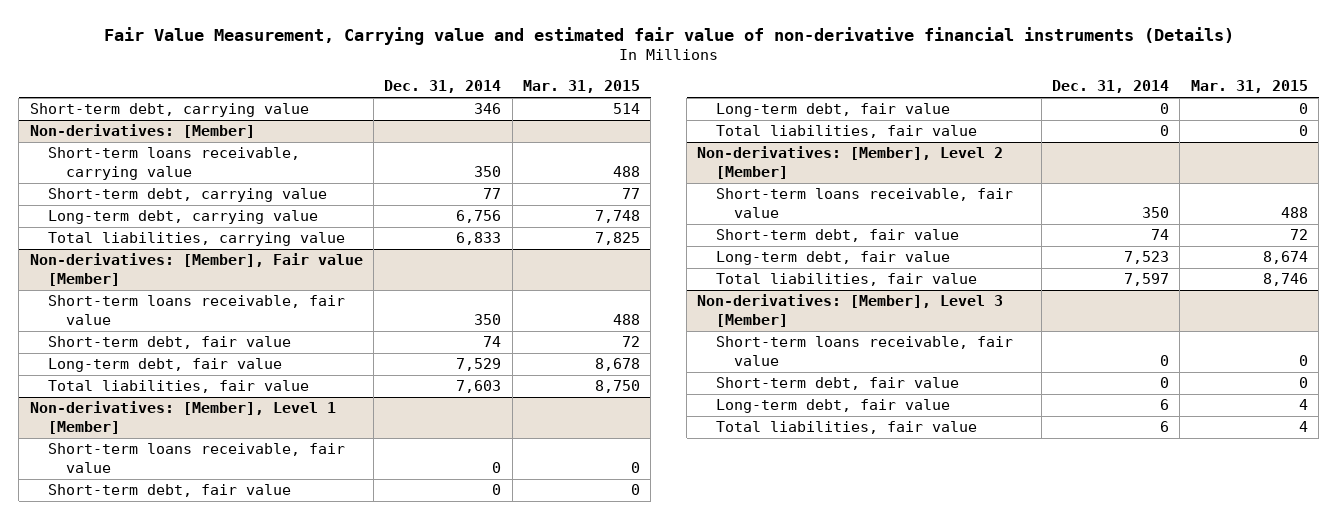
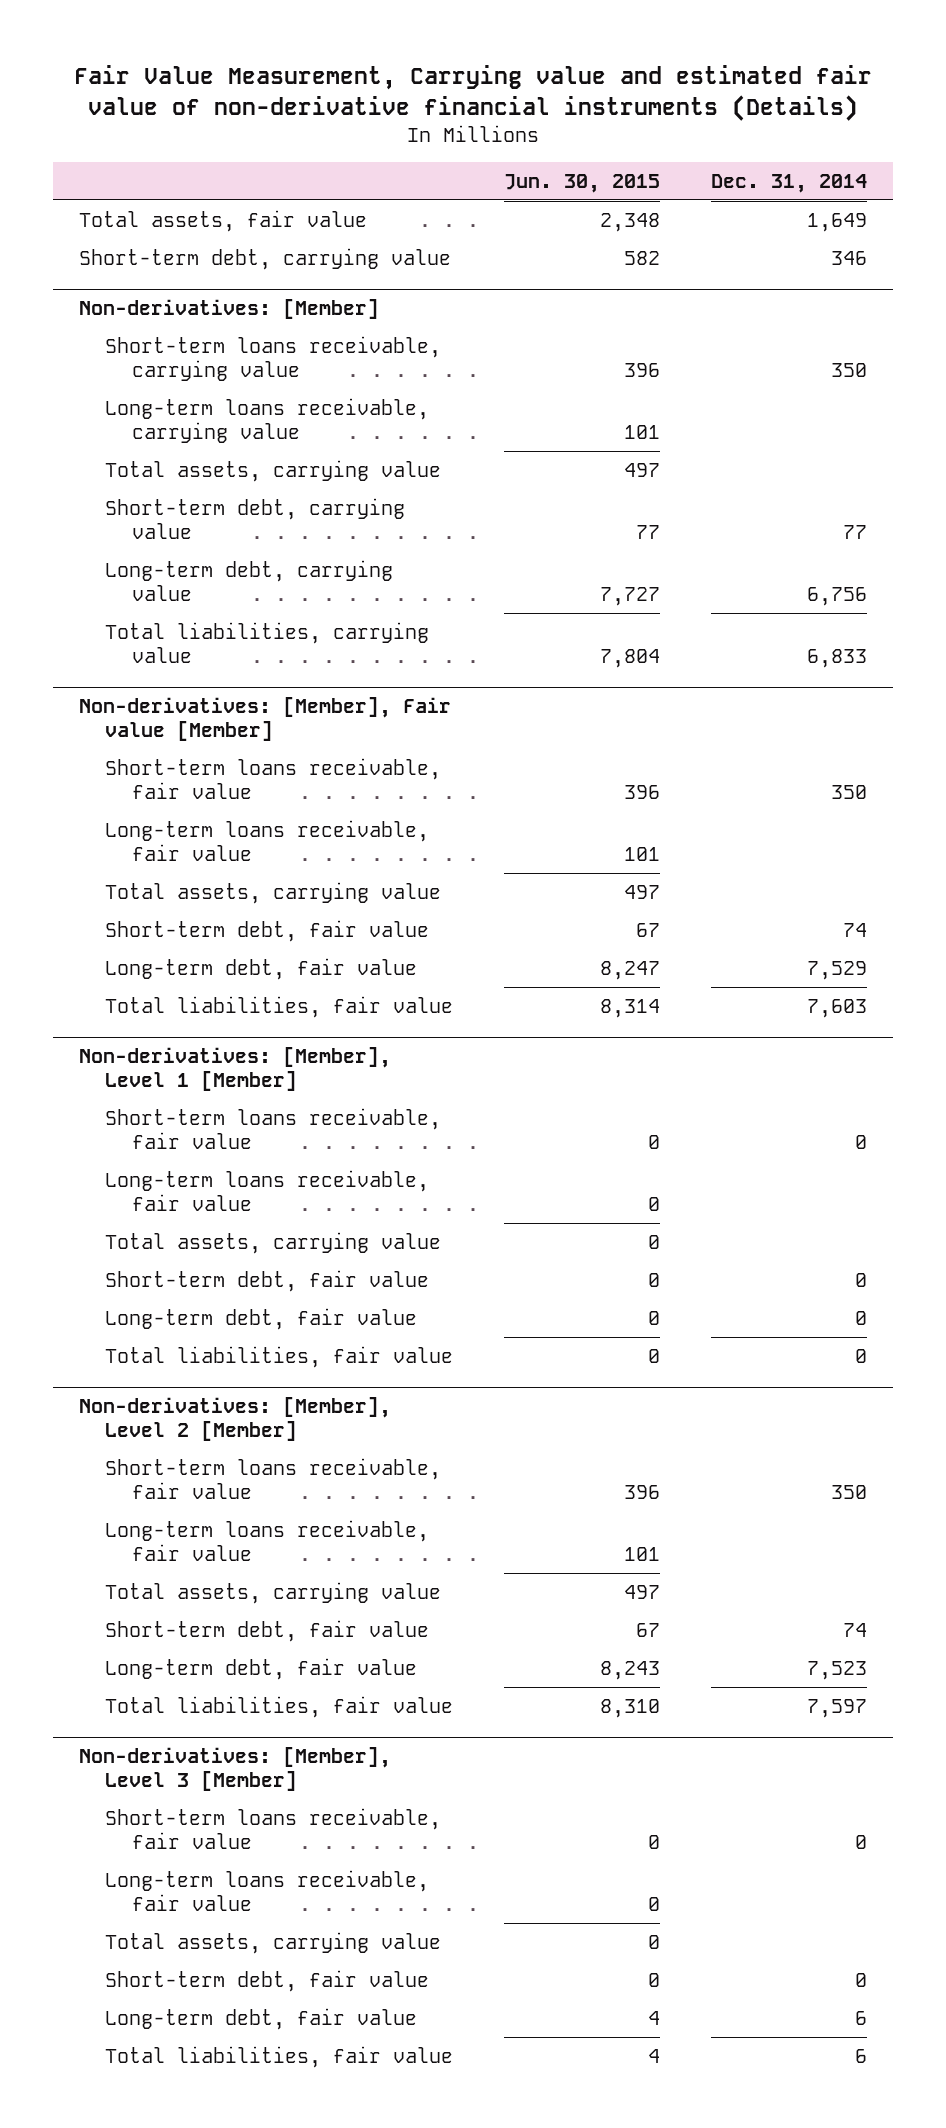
[522,80,640,94] Mar. 31, 2015 -> none
none -> [504,173,661,193] Jun. 30, 2015
none -> [78,210,367,233] Total assets, fair value
none -> [105,398,430,444] Long-term loans receivable, carrying value
none -> [105,460,442,483] Total assets, carrying value
none -> [105,820,430,862] Long-term loans receivable, fair value
none -> [105,882,442,905] Total assets, carrying value
none -> [105,1170,430,1212] Long-term loans receivable, fair value
none -> [105,1232,442,1255] Total assets, carrying value
none -> [105,1520,430,1562] Long-term loans receivable, fair value
none -> [105,1582,442,1605] Total assets, carrying value
none -> [105,1870,430,1912] Long-term loans receivable, fair value
none -> [105,1932,442,1955] Total assets, carrying value

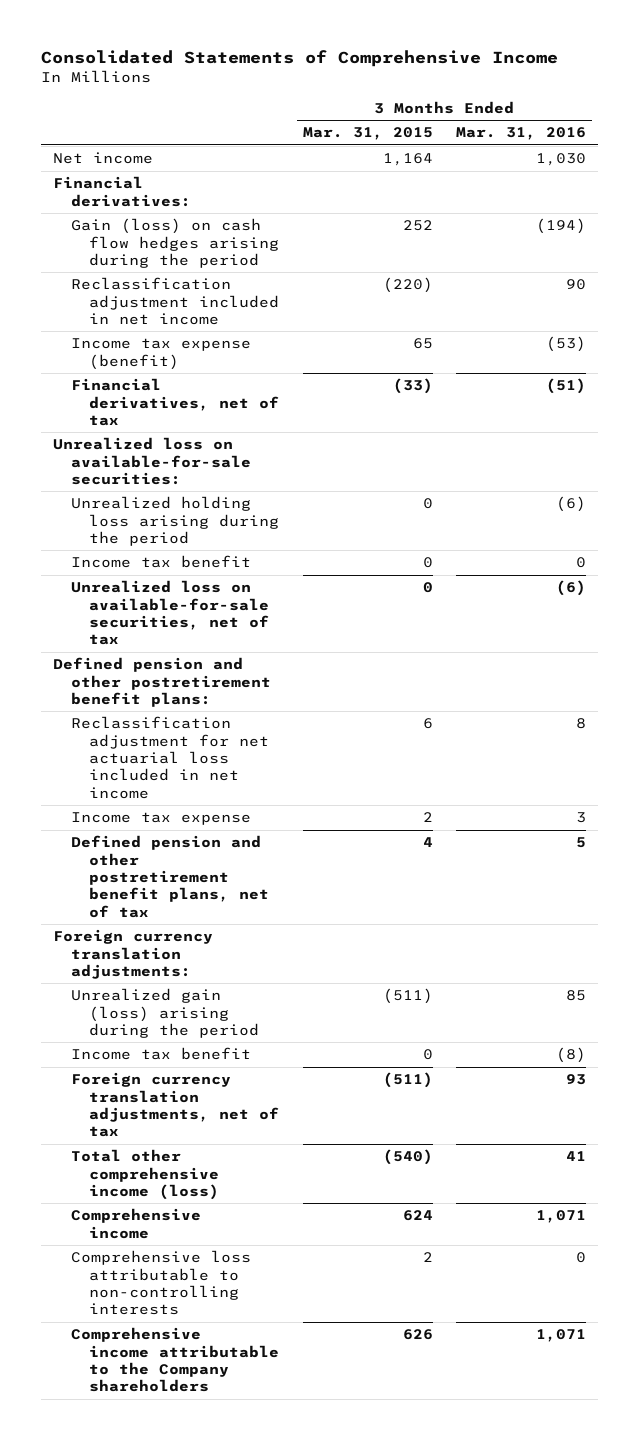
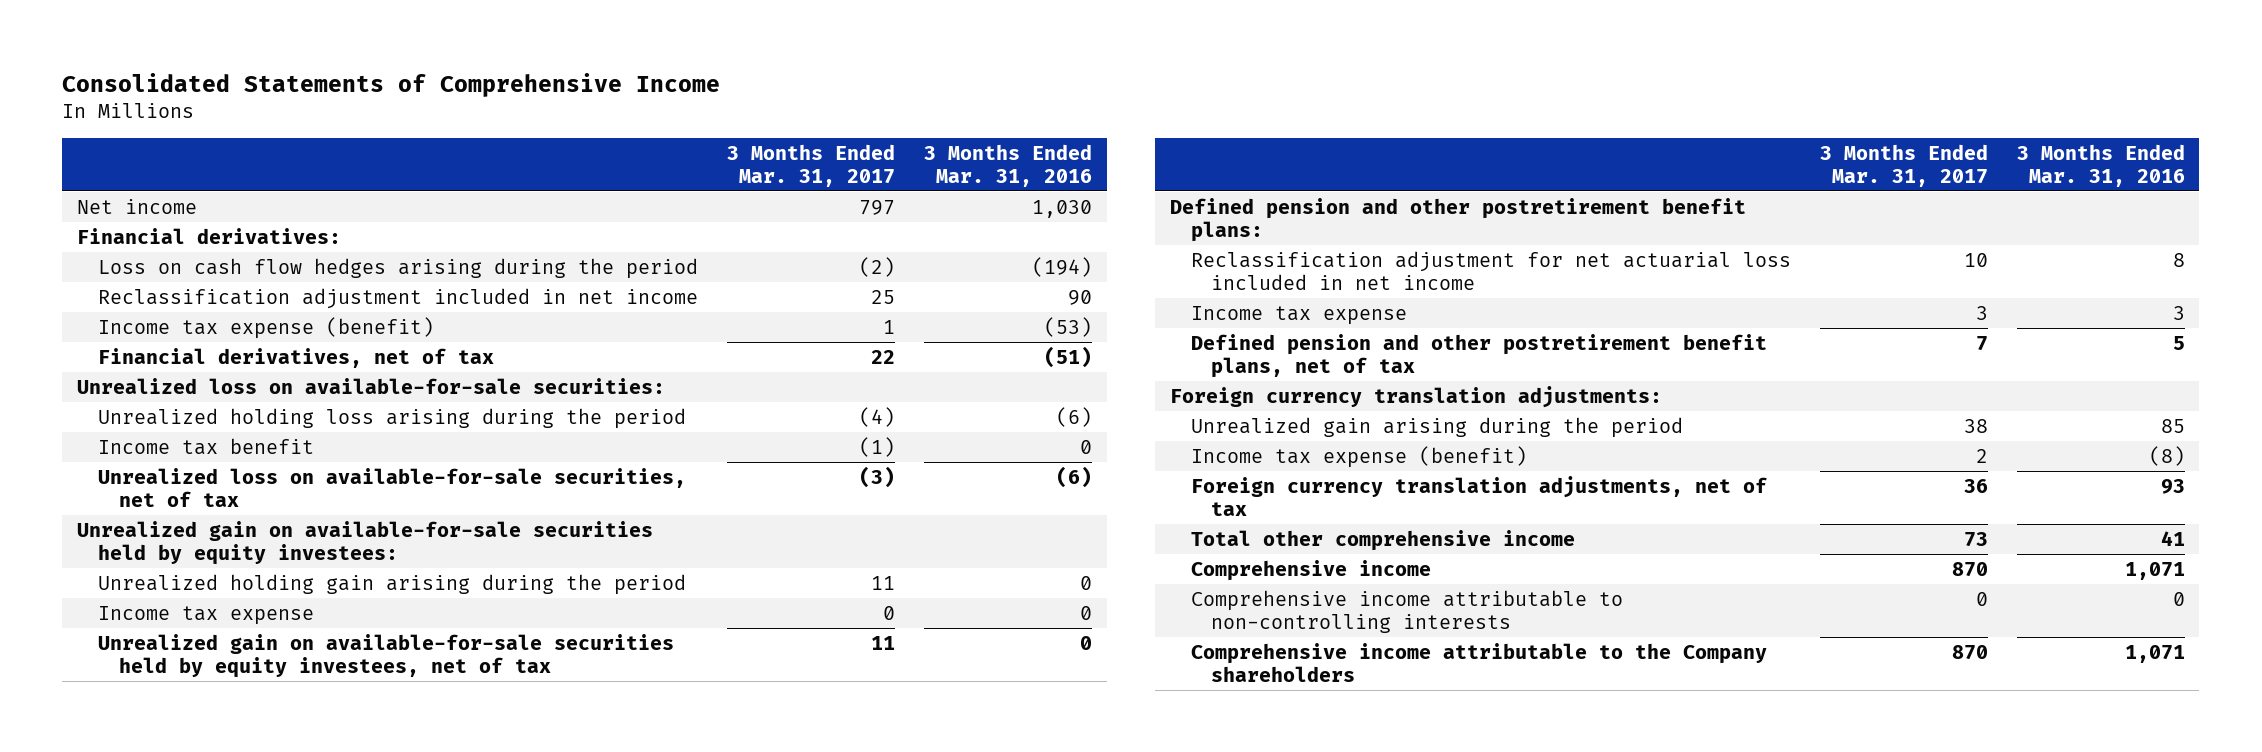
[302,127,433,141] Mar. 31, 2015 -> none
none -> [726,143,895,187] 3 Months Ended Mar. 31, 2017
[71,218,280,268] Gain (loss) on cash flow hedges arising during the period -> [97,257,698,279] Loss on cash flow hedges arising during the period
none -> [76,520,653,565] Unrealized gain on available-for-sale securities held by equity investees:
none -> [97,573,686,595] Unrealized holding gain arising during the period
none -> [97,605,314,625] Income tax expense
none -> [97,633,674,678] Unrealized gain on available-for-sale securities held by equity investees, net of tax
[71,988,260,1038] Unrealized gain (loss) arising during the period -> [1190,416,1683,438] Unrealized gain arising during the period
[71,1047,252,1061] Income tax benefit -> [1190,445,1527,468] Income tax expense (benefit)
[71,1149,220,1200] Total other comprehensive income (loss) -> [1190,529,1575,551] Total other comprehensive income
[71,1250,252,1316] Comprehensive loss attributable to non-controlling interests -> [1190,589,1623,633] Comprehensive income attributable to non-controlling interests

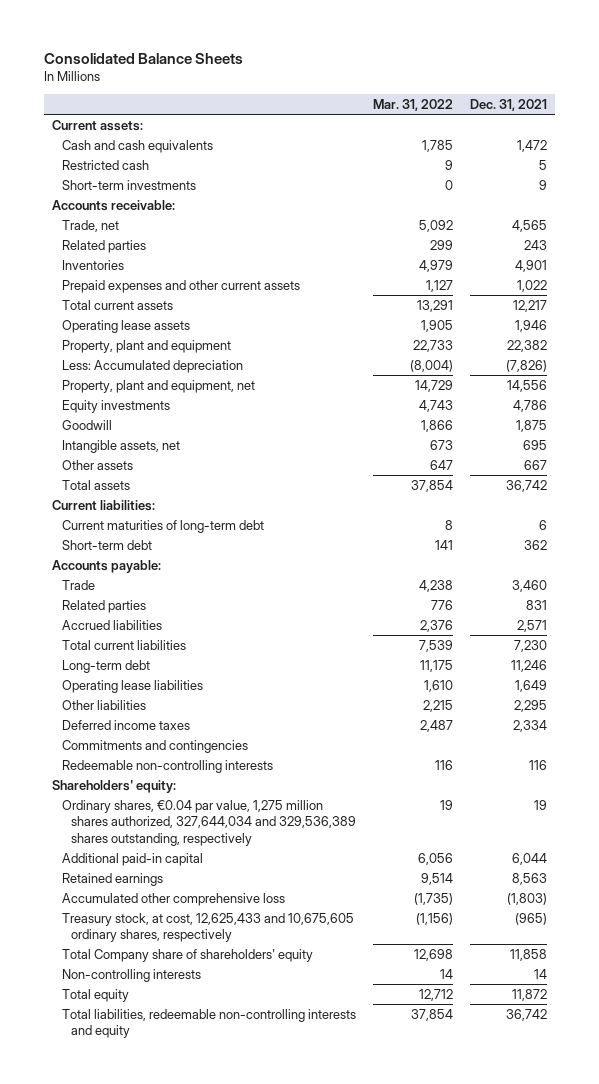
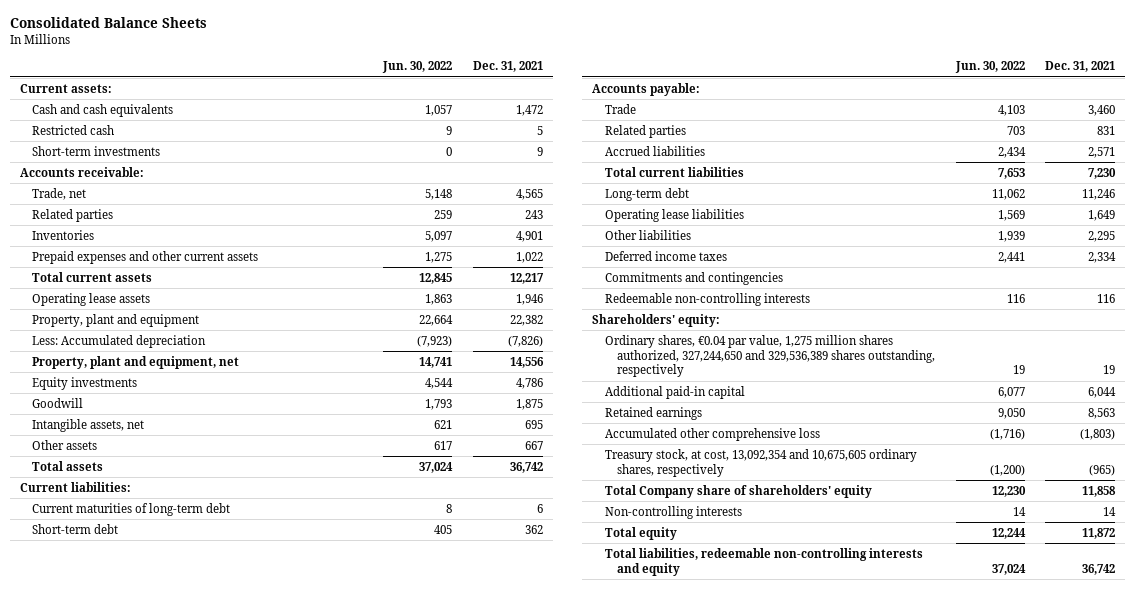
[372,99,453,112] Mar. 31, 2022 -> none
none -> [382,61,453,74] Jun. 30, 2022
[61,799,357,846] Ordinary shares, €0.04 par value, 1,275 million shares authorized, 327,644,034 and 329,536,389 shares outstanding, respectively -> [604,334,936,378] Ordinary shares, €0.04 par value, 1,275 million shares authorized, 327,244,650 and 329,536,389 shares outstanding, respectively
[61,912,354,943] Treasury stock, at cost, 12,625,433 and 10,675,605 ordinary shares, respectively -> [604,448,917,477] Treasury stock, at cost, 13,092,354 and 10,675,605 ordinary shares, respectively

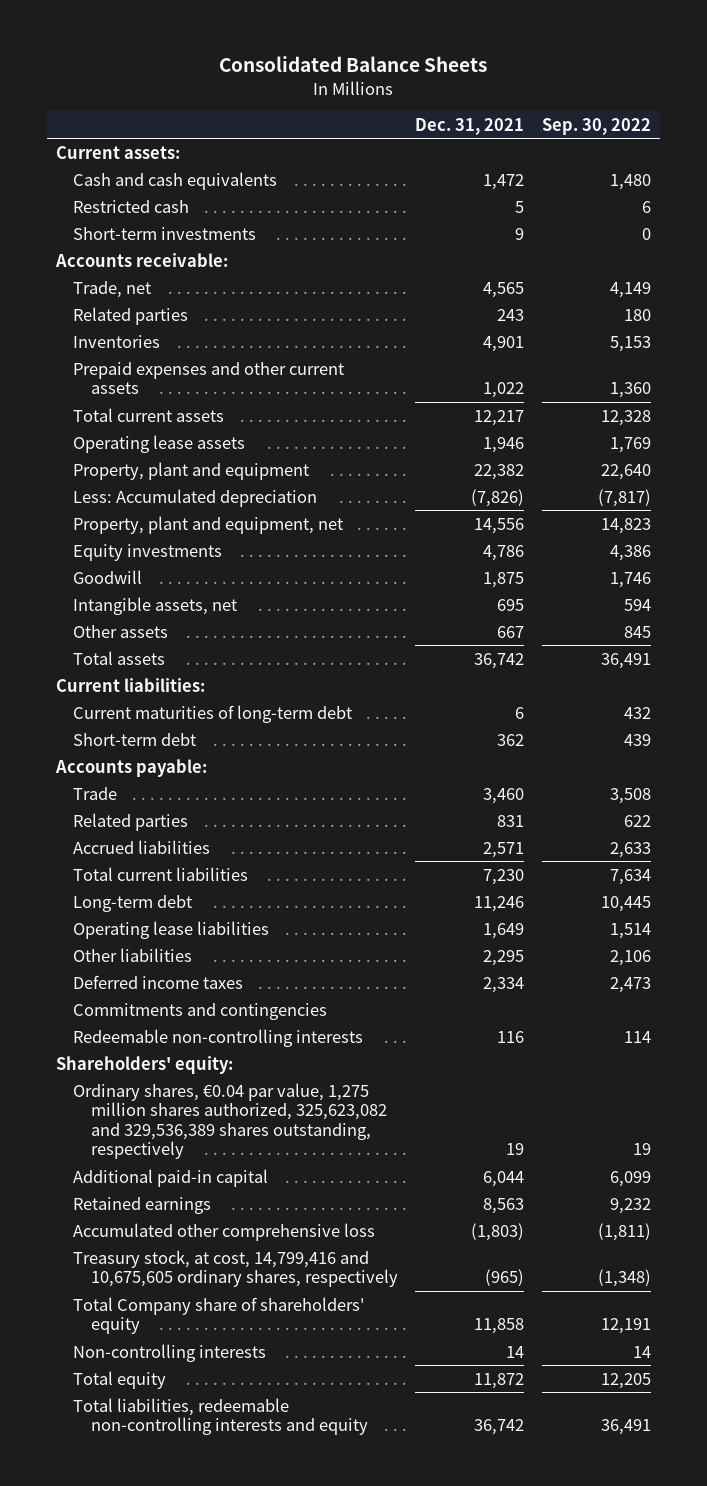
[382,61,453,74] Jun. 30, 2022 -> none
none -> [542,117,652,135] Sep. 30, 2022
[604,334,936,378] Ordinary shares, €0.04 par value, 1,275 million shares authorized, 327,244,650 and 329,536,389 shares outstanding, respectively -> [73,1082,387,1159] Ordinary shares, €0.04 par value, 1,275 million shares authorized, 325,623,082 and 329,536,389 shares outstanding, respectively
[604,448,917,477] Treasury stock, at cost, 13,092,354 and 10,675,605 ordinary shares, respectively -> [73,1249,398,1288] Treasury stock, at cost, 14,799,416 and 10,675,605 ordinary shares, respectively

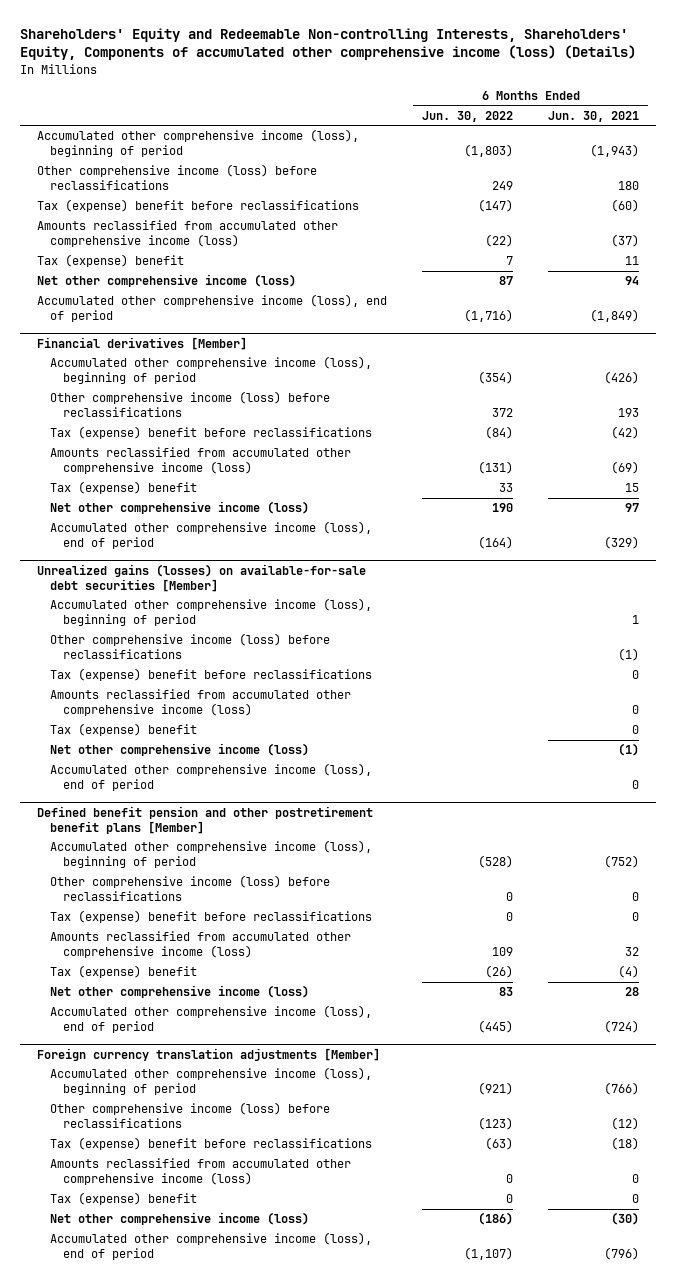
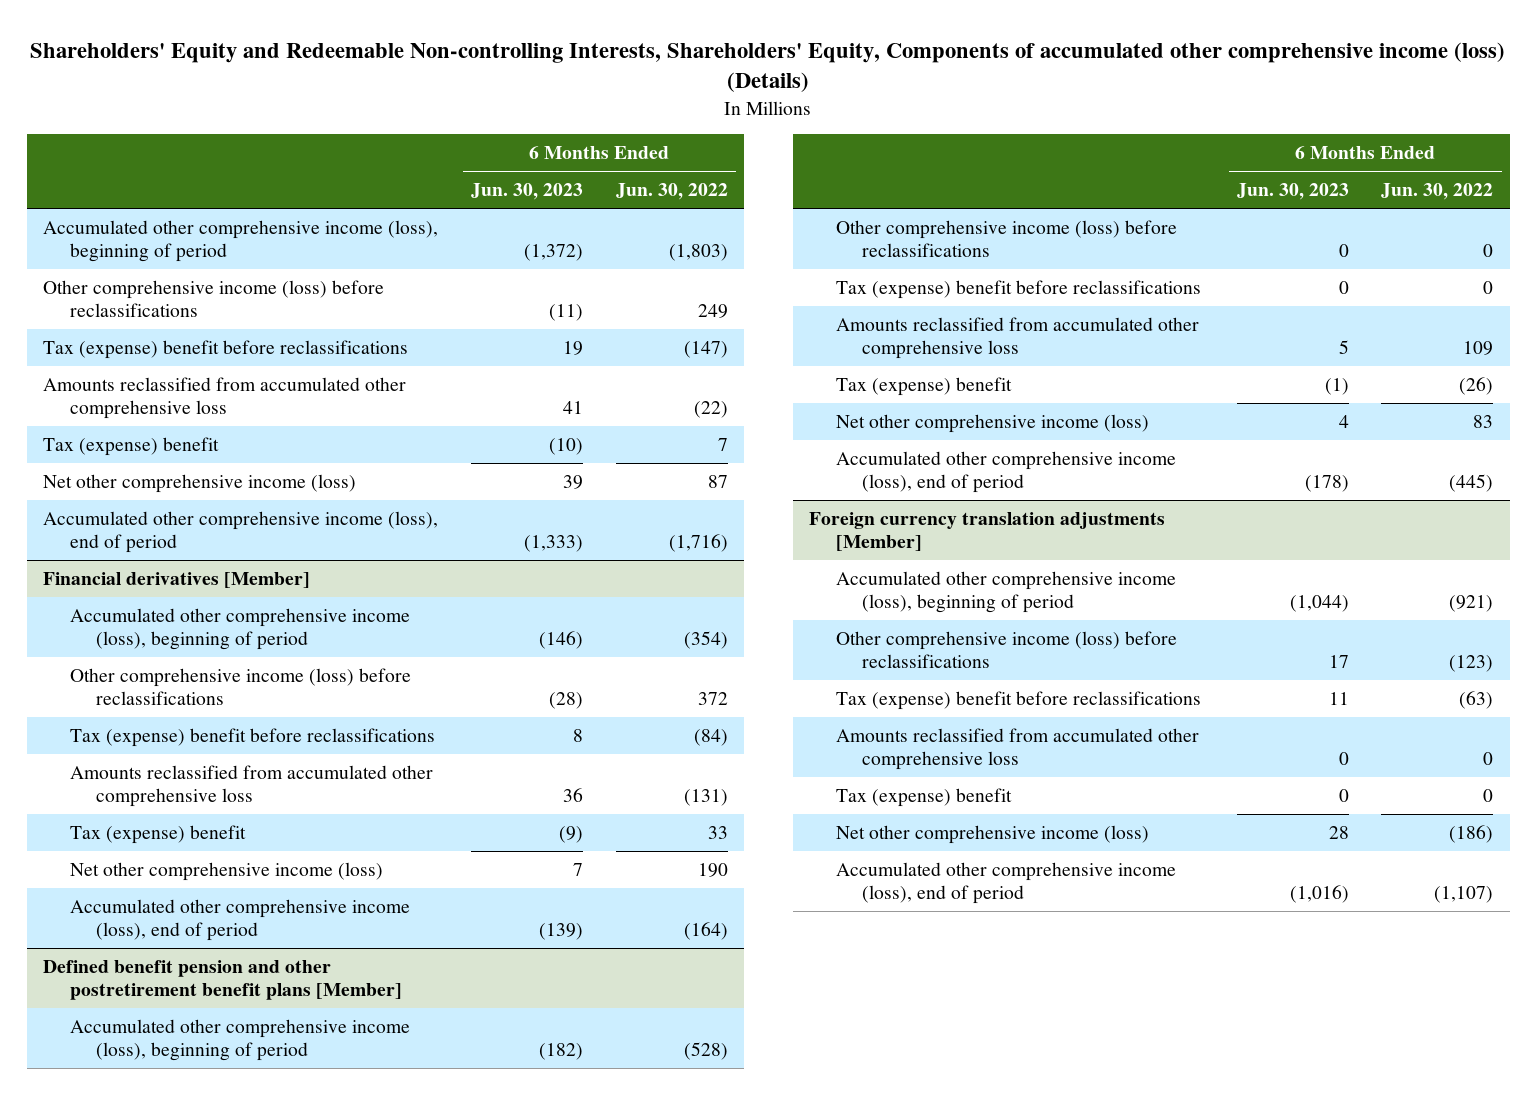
[548,110,640,122] Jun. 30, 2021 -> none
none -> [470,183,583,201] Jun. 30, 2023
[37,220,339,248] Amounts reclassified from accumulated other comprehensive income (loss) -> [43,376,407,420] Amounts reclassified from accumulated other comprehensive loss
[50,447,352,475] Amounts reclassified from accumulated other comprehensive income (loss) -> [69,764,433,808] Amounts reclassified from accumulated other comprehensive loss
[37,563,367,592] Unrealized gains (losses) on available-for-sale debt securities [Member] -> none
[50,598,373,627] Accumulated other comprehensive income (loss), beginning of period -> none
[50,633,331,660] Other comprehensive income (loss) before reclassifications -> none
[50,668,373,682] Tax (expense) benefit before reclassifications -> none
[50,689,352,717] Amounts reclassified from accumulated other comprehensive income (loss) -> none
[50,723,198,737] Tax (expense) benefit -> none
[50,743,310,757] Net other comprehensive income (loss) -> none
[50,763,373,792] Accumulated other comprehensive income (loss), end of period -> none
[50,931,352,959] Amounts reclassified from accumulated other comprehensive income (loss) -> [835,316,1199,360] Amounts reclassified from accumulated other comprehensive loss
[50,1158,352,1186] Amounts reclassified from accumulated other comprehensive income (loss) -> [835,727,1199,771] Amounts reclassified from accumulated other comprehensive loss

